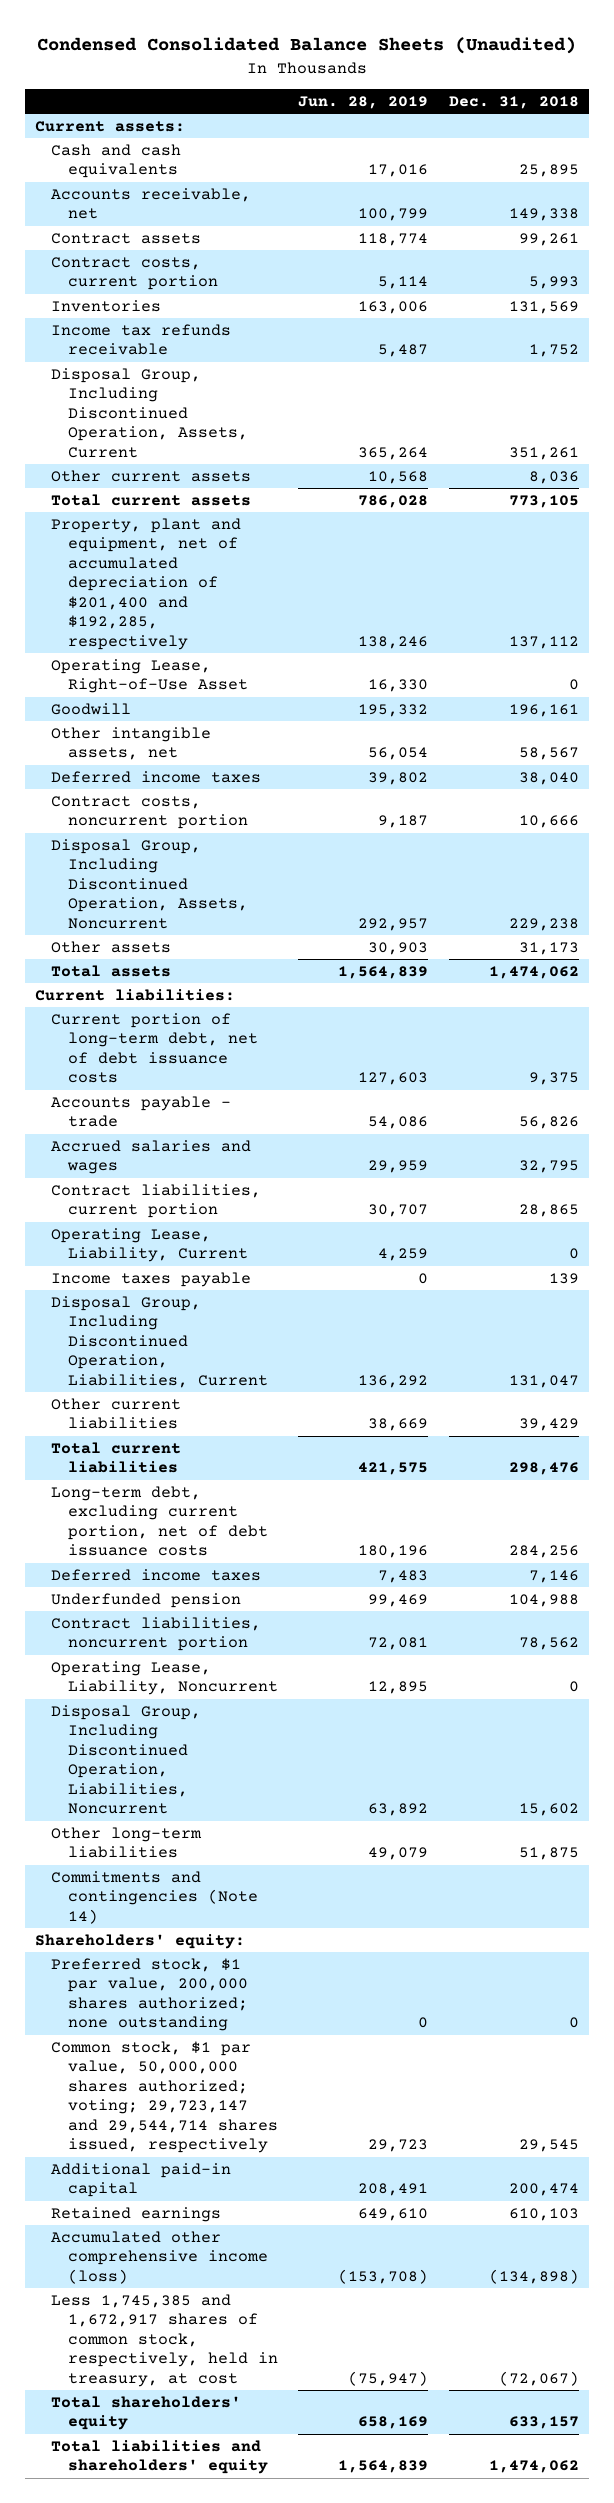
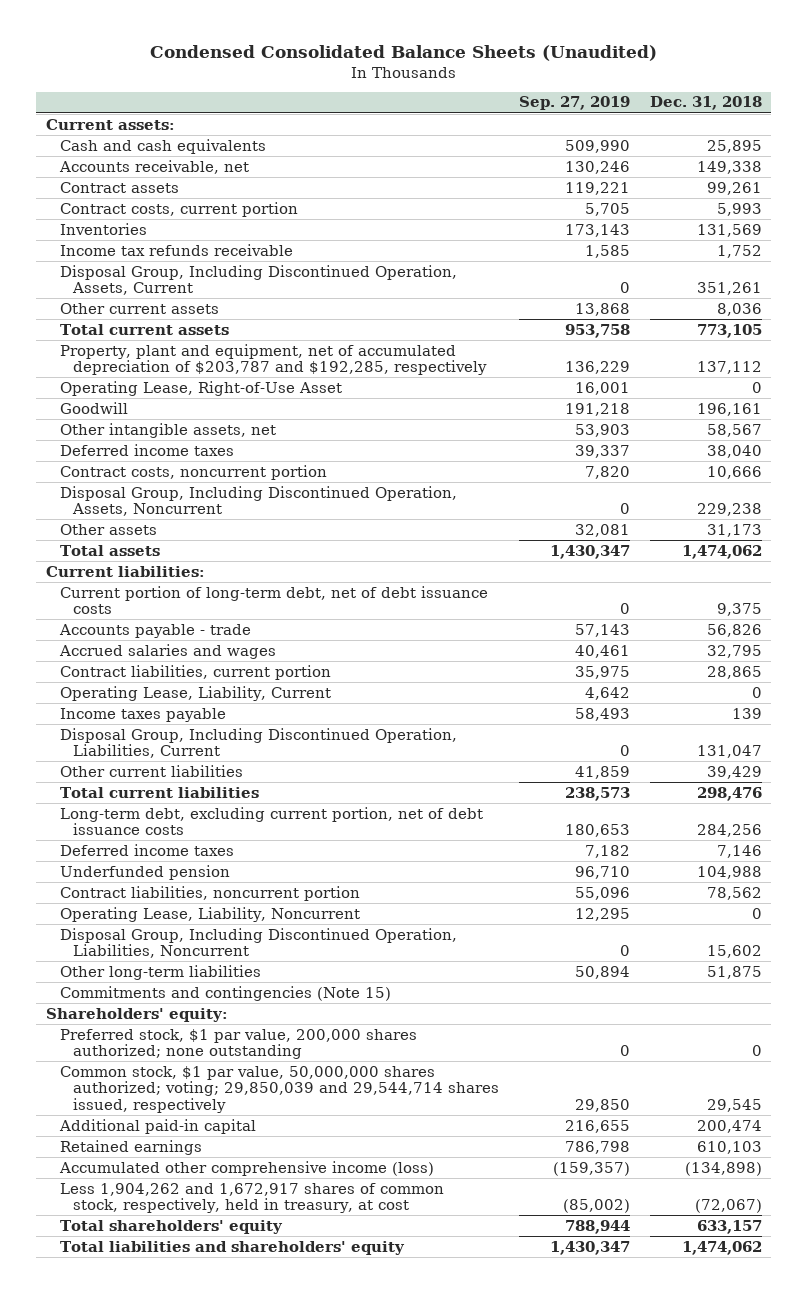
[298,95,429,109] Jun. 28, 2019 -> none
none -> [518,96,630,111] Sep. 27, 2019
[51,517,242,650] Property, plant and equipment, net of accumulated depreciation of $201,400 and $192,285, respectively -> [59,343,488,376] Property, plant and equipment, net of accumulated depreciation of $203,787 and $192,285, respectively
[51,1870,258,1924] Commitments and contingencies (Note 14) -> [59,985,391,1001] Commitments and contingencies (Note 15)
[51,2040,278,2154] Common stock, $1 par value, 50,000,000 shares authorized; voting; 29,723,147 and 29,544,714 shares issued, respectively -> [59,1065,500,1113] Common stock, $1 par value, 50,000,000 shares authorized; voting; 29,850,039 and 29,544,714 shares issued, respectively
[51,2293,278,2387] Less 1,745,385 and 1,672,917 shares of common stock, respectively, held in treasury, at cost -> [59,1182,444,1214] Less 1,904,262 and 1,672,917 shares of common stock, respectively, held in treasury, at cost

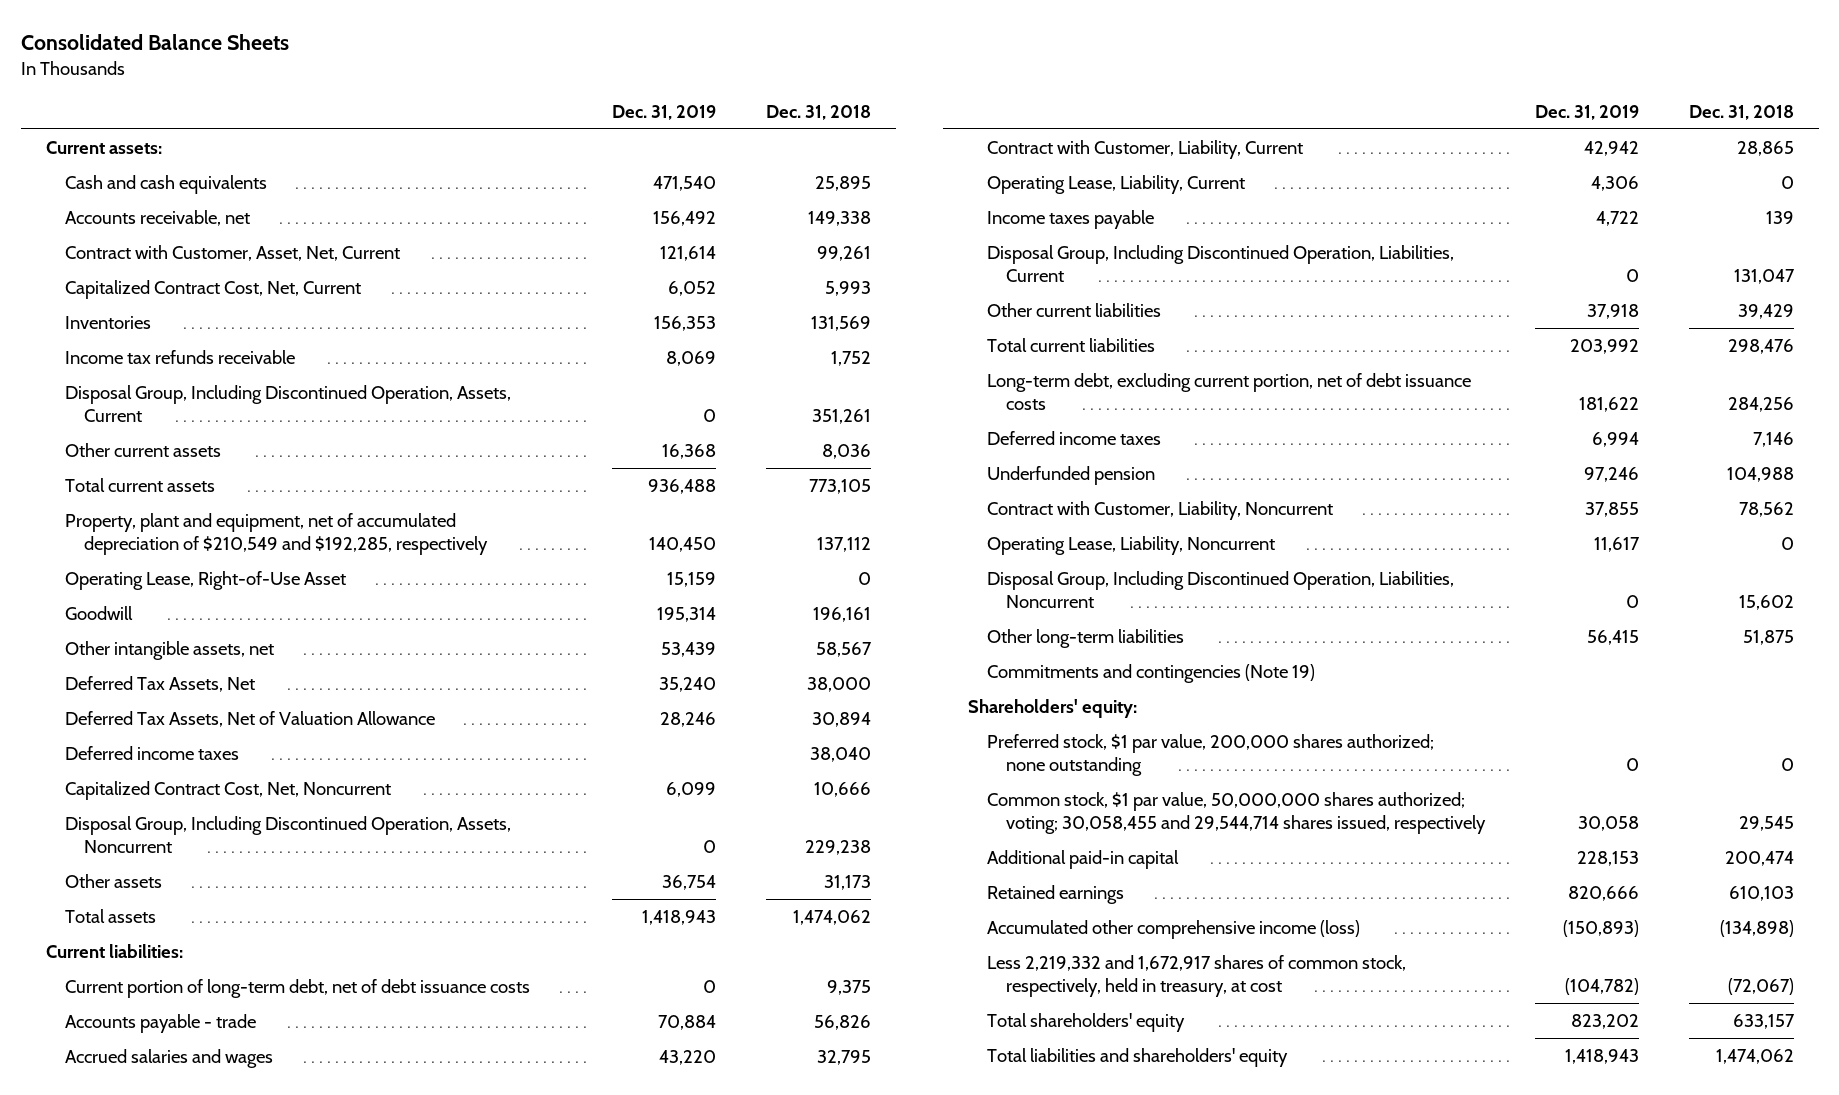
[149,45,657,62] Condensed Consolidated Balance Sheets (Unaudited) -> [20,33,289,50] Consolidated Balance Sheets
[518,96,630,111] Sep. 27, 2019 -> none
none -> [612,104,717,120] Dec. 31, 2019
[59,181,179,193] Contract assets -> [64,245,400,262] Contract with Customer, Asset, Net, Current
[59,201,298,217] Contract costs, current portion -> [64,280,361,300] Capitalized Contract Cost, Net, Current
[59,343,488,376] Property, plant and equipment, net of accumulated depreciation of $203,787 and $192,285, respectively -> [64,513,488,556] Property, plant and equipment, net of accumulated depreciation of $210,549 and $192,285, respectively
none -> [64,676,255,693] Deferred Tax Assets, Net
none -> [64,711,435,728] Deferred Tax Assets, Net of Valuation Allowance
[59,464,327,480] Contract costs, noncurrent portion -> [64,781,391,801] Capitalized Contract Cost, Net, Noncurrent
[59,664,331,680] Contract liabilities, current portion -> [986,140,1303,160] Contract with Customer, Liability, Current
[59,885,360,901] Contract liabilities, noncurrent portion -> [986,501,1333,521] Contract with Customer, Liability, Noncurrent
[59,985,391,1001] Commitments and contingencies (Note 15) -> [986,664,1315,684] Commitments and contingencies (Note 19)
[59,1065,500,1113] Common stock, $1 par value, 50,000,000 shares authorized; voting; 29,850,039 and 29,544,714 shares issued, respectively -> [986,792,1486,835] Common stock, $1 par value, 50,000,000 shares authorized; voting; 30,058,455 and 29,544,714 shares issued, respectively
[59,1182,444,1214] Less 1,904,262 and 1,672,917 shares of common stock, respectively, held in treasury, at cost -> [986,955,1406,998] Less 2,219,332 and 1,672,917 shares of common stock, respectively, held in treasury, at cost

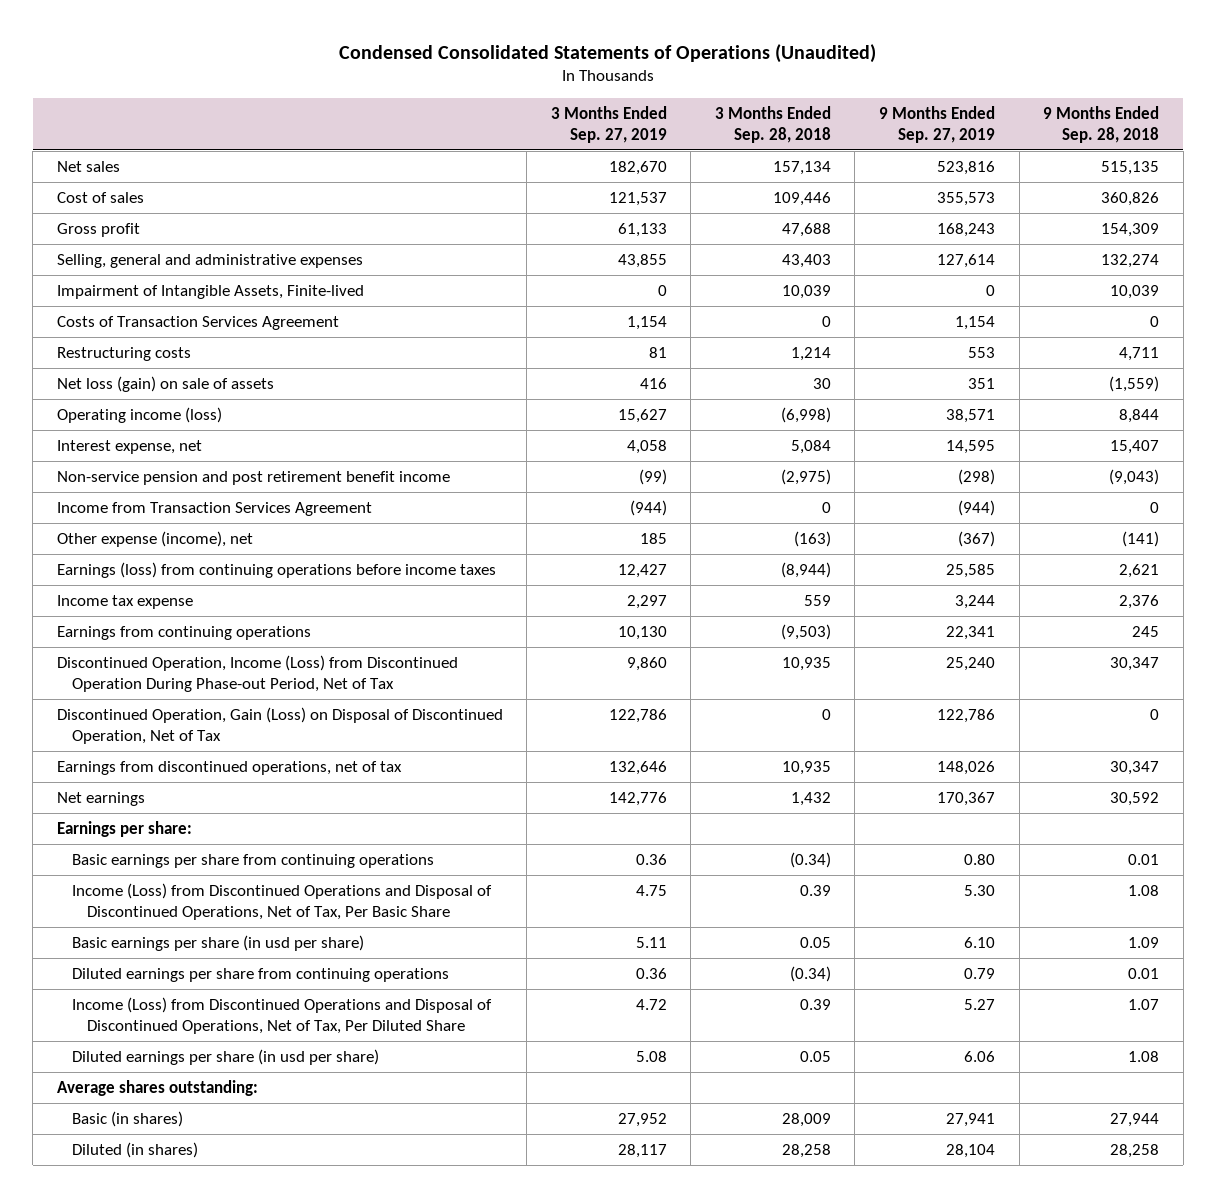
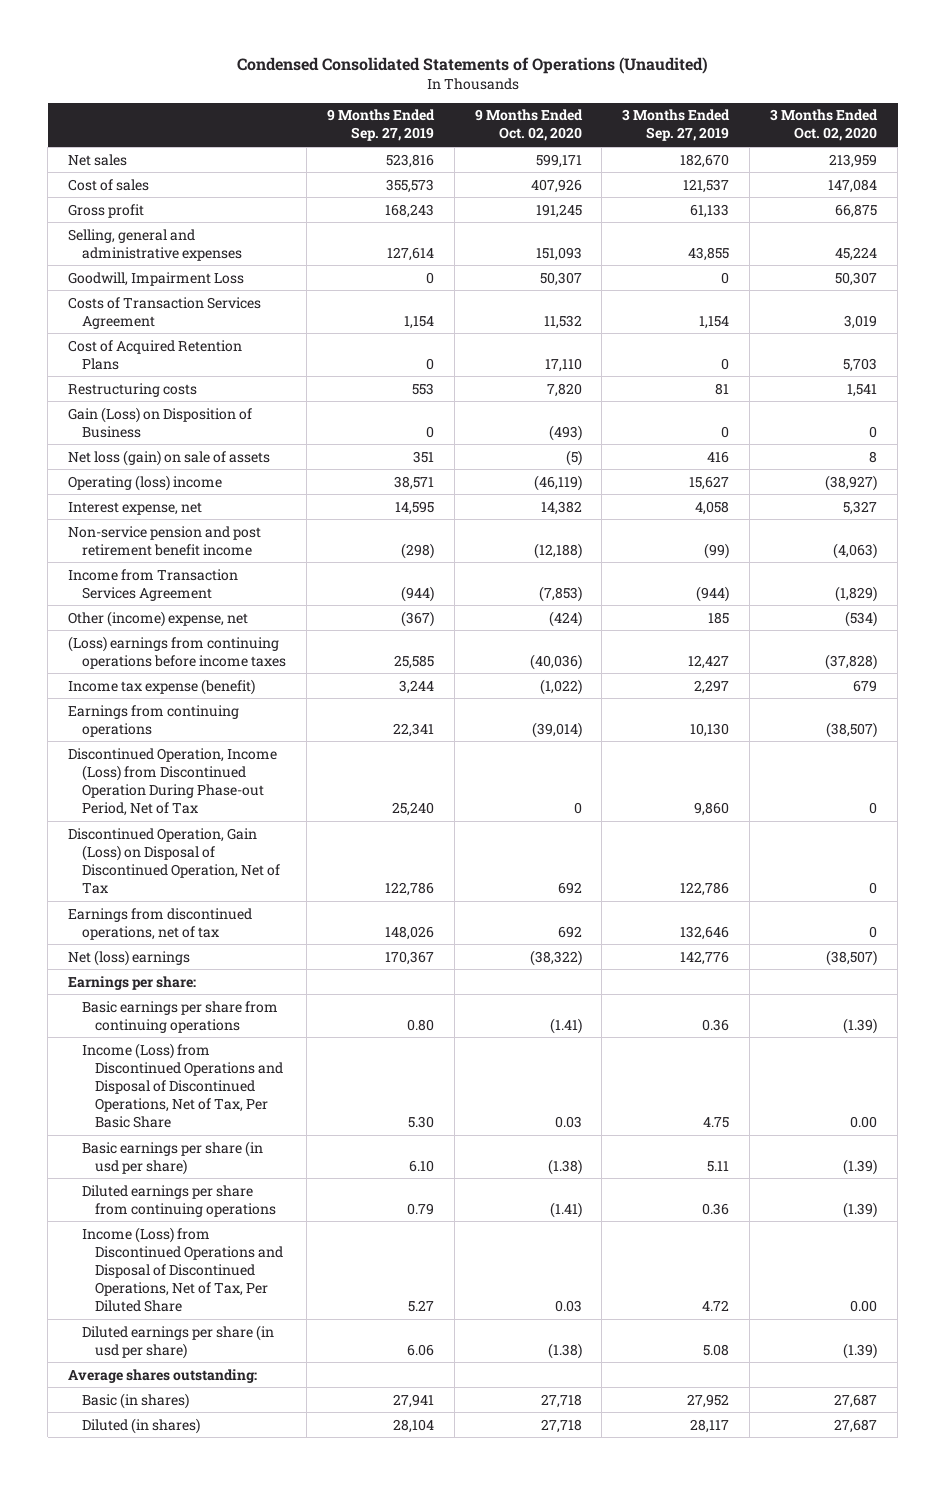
[714,105,831,143] 3 Months Ended Sep. 28, 2018 -> none
[1043,105,1160,143] 9 Months Ended Sep. 28, 2018 -> none
none -> [474,109,583,142] 9 Months Ended Oct. 02, 2020
none -> [770,109,879,142] 3 Months Ended Oct. 02, 2020
[56,284,364,299] Impairment of Intangible Assets, Finite-lived -> none
none -> [68,271,245,286] Goodwill, Impairment Loss
none -> [68,339,243,370] Cost of Acquired Retention Plans
none -> [68,406,253,438] Gain (Loss) on Disposition of Business
[56,406,222,423] Operating income (loss) -> [68,474,223,491] Operating (loss) income
[56,530,253,547] Other expense (income), net -> [68,610,249,627] Other (income) expense, net
[56,561,496,578] Earnings (loss) from continuing operations before income taxes -> [68,635,286,669] (Loss) earnings from continuing operations before income taxes
[56,594,193,609] Income tax expense -> [68,678,256,695] Income tax expense (benefit)
[56,791,145,806] Net earnings -> [68,949,191,966] Net (loss) earnings

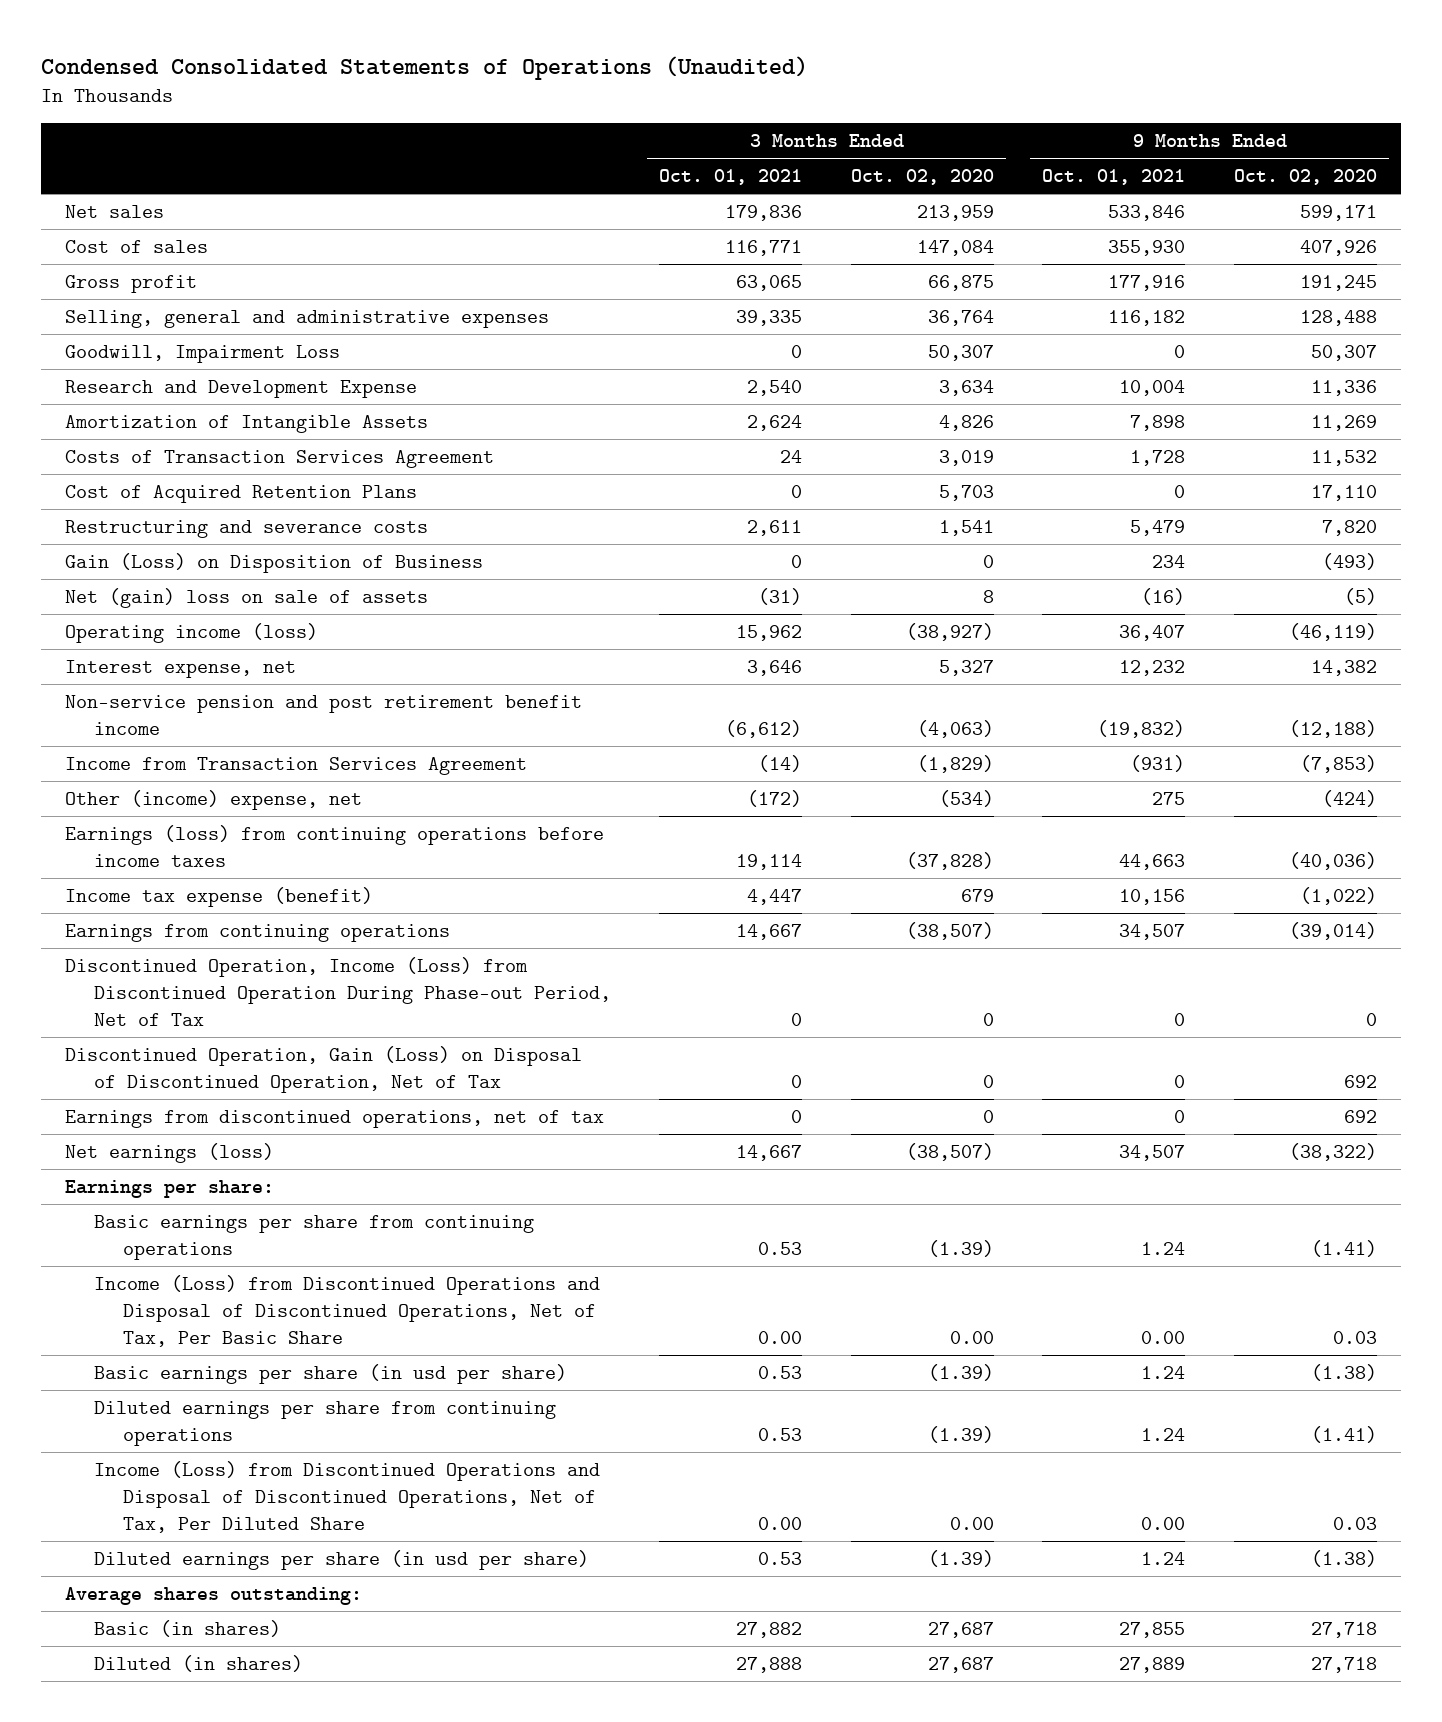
[326,109,435,142] 9 Months Ended Sep. 27, 2019 -> none
[622,109,731,142] 3 Months Ended Sep. 27, 2019 -> none
none -> [659,169,803,186] Oct. 01, 2021
none -> [1042,169,1186,186] Oct. 01, 2021
[535,246,582,261] 151,093 -> [1299,309,1377,326] 128,488
[835,246,878,261] 45,224 -> [927,309,994,326] 36,764
none -> [65,379,418,398] Research and Development Expense
none -> [65,414,429,433] Amortization of Intangible Assets
[68,382,198,397] Restructuring costs -> [65,519,429,538] Restructuring and severance costs
[68,449,271,466] Net loss (gain) on sale of assets -> [65,587,429,608] Net (gain) loss on sale of assets
[68,474,223,491] Operating (loss) income -> [65,622,319,643] Operating income (loss)
[68,635,286,669] (Loss) earnings from continuing operations before income taxes -> [65,824,605,868] Earnings (loss) from continuing operations before income taxes
[68,949,191,966] Net (loss) earnings -> [65,1142,275,1163] Net earnings (loss)

